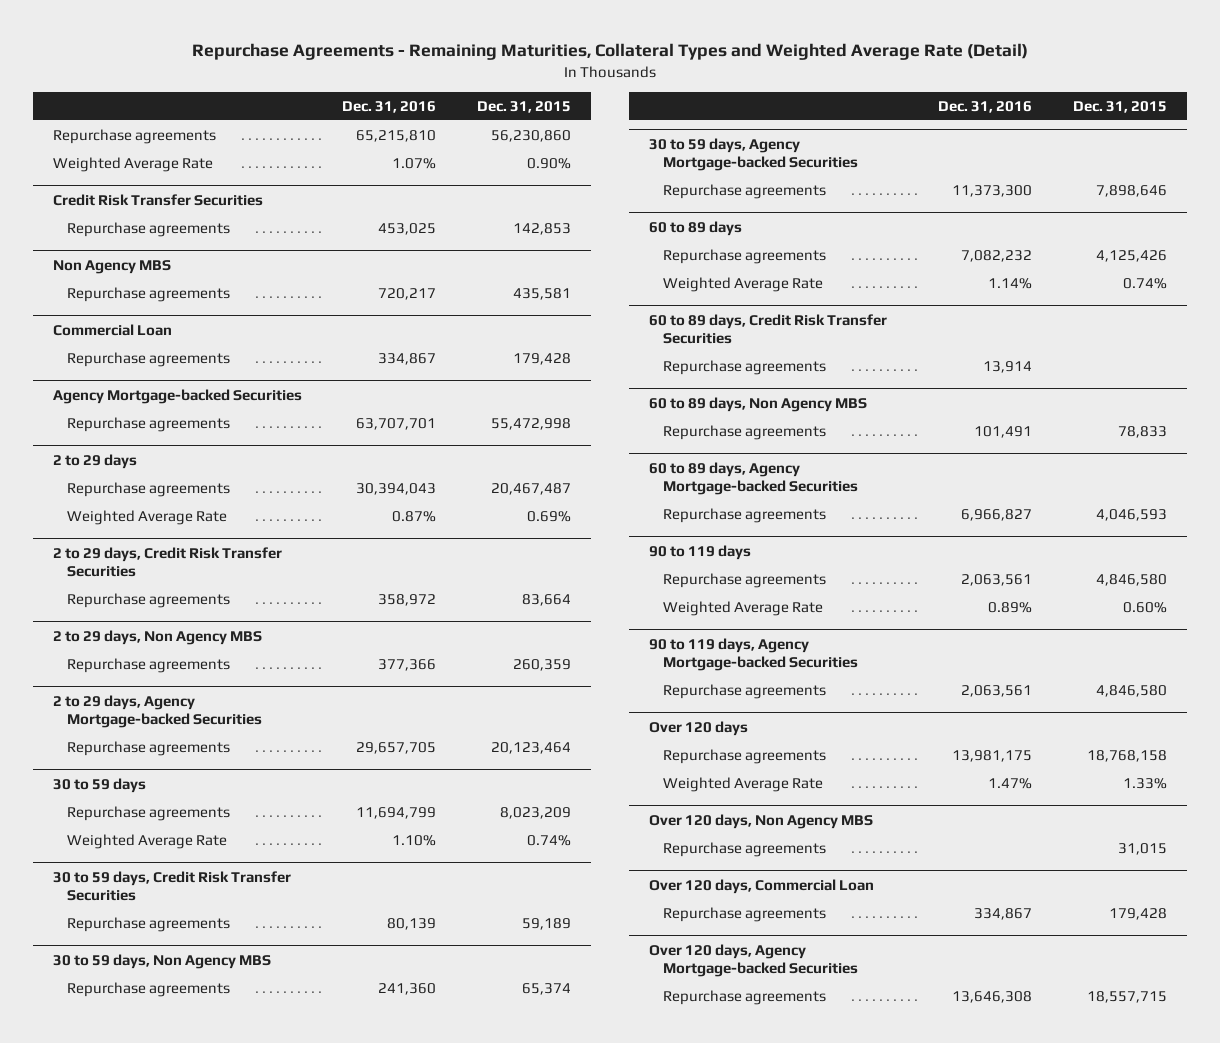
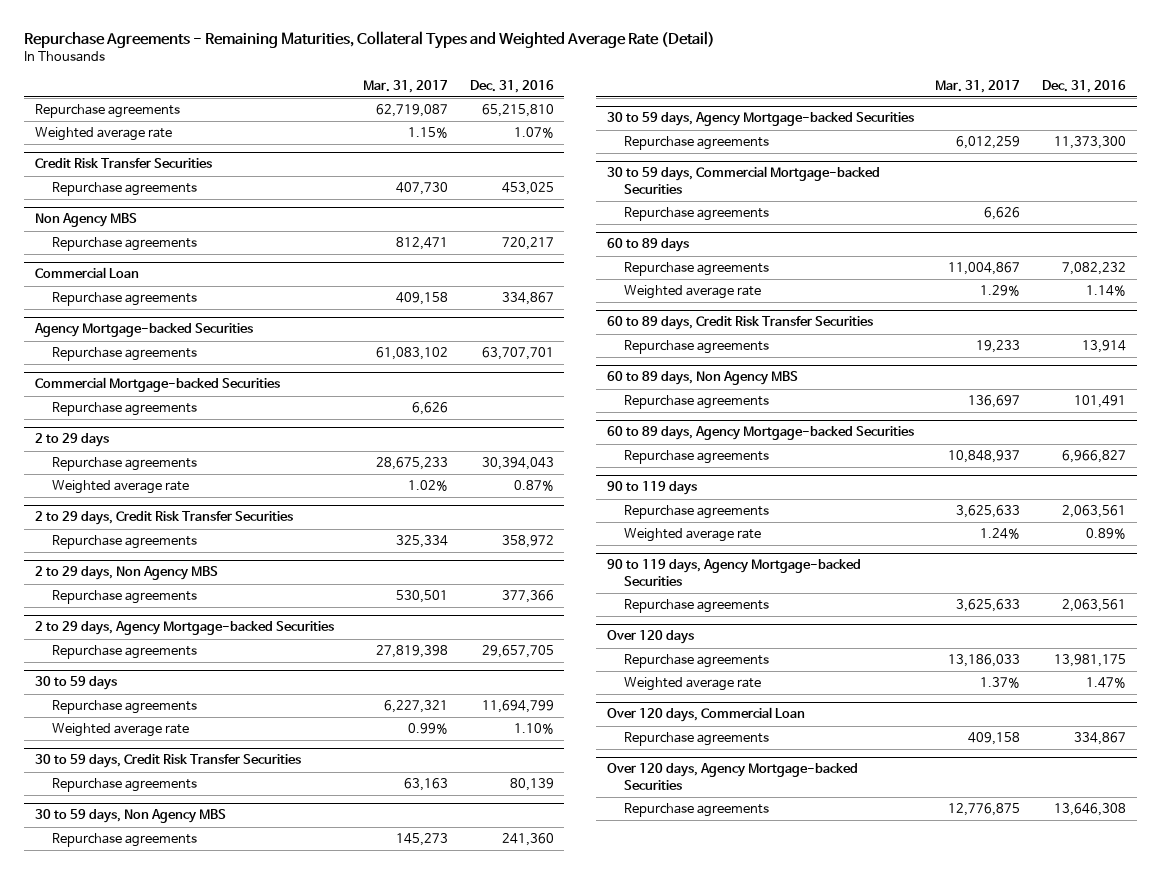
[476,100,571,113] Dec. 31, 2015 -> none
none -> [363,79,449,93] Mar. 31, 2017
[53,156,214,172] Weighted Average Rate -> [34,127,172,142] Weighted average rate
none -> [34,377,280,393] Commercial Mortgage-backed Securities
none -> [51,402,197,417] Repurchase agreements
[67,509,228,525] Weighted Average Rate -> [51,480,189,495] Weighted average rate
[67,833,228,849] Weighted Average Rate -> [51,723,189,738] Weighted average rate
none -> [606,166,880,194] 30 to 59 days, Commercial Mortgage-backed Securities
none -> [623,207,769,222] Repurchase agreements
[663,276,824,292] Weighted Average Rate -> [623,285,761,300] Weighted average rate
[663,600,824,616] Weighted Average Rate -> [623,528,761,543] Weighted average rate
[649,813,874,829] Over 120 days, Non Agency MBS -> none
[663,841,827,857] Repurchase agreements -> none
[663,776,824,792] Weighted Average Rate -> [623,677,761,692] Weighted average rate

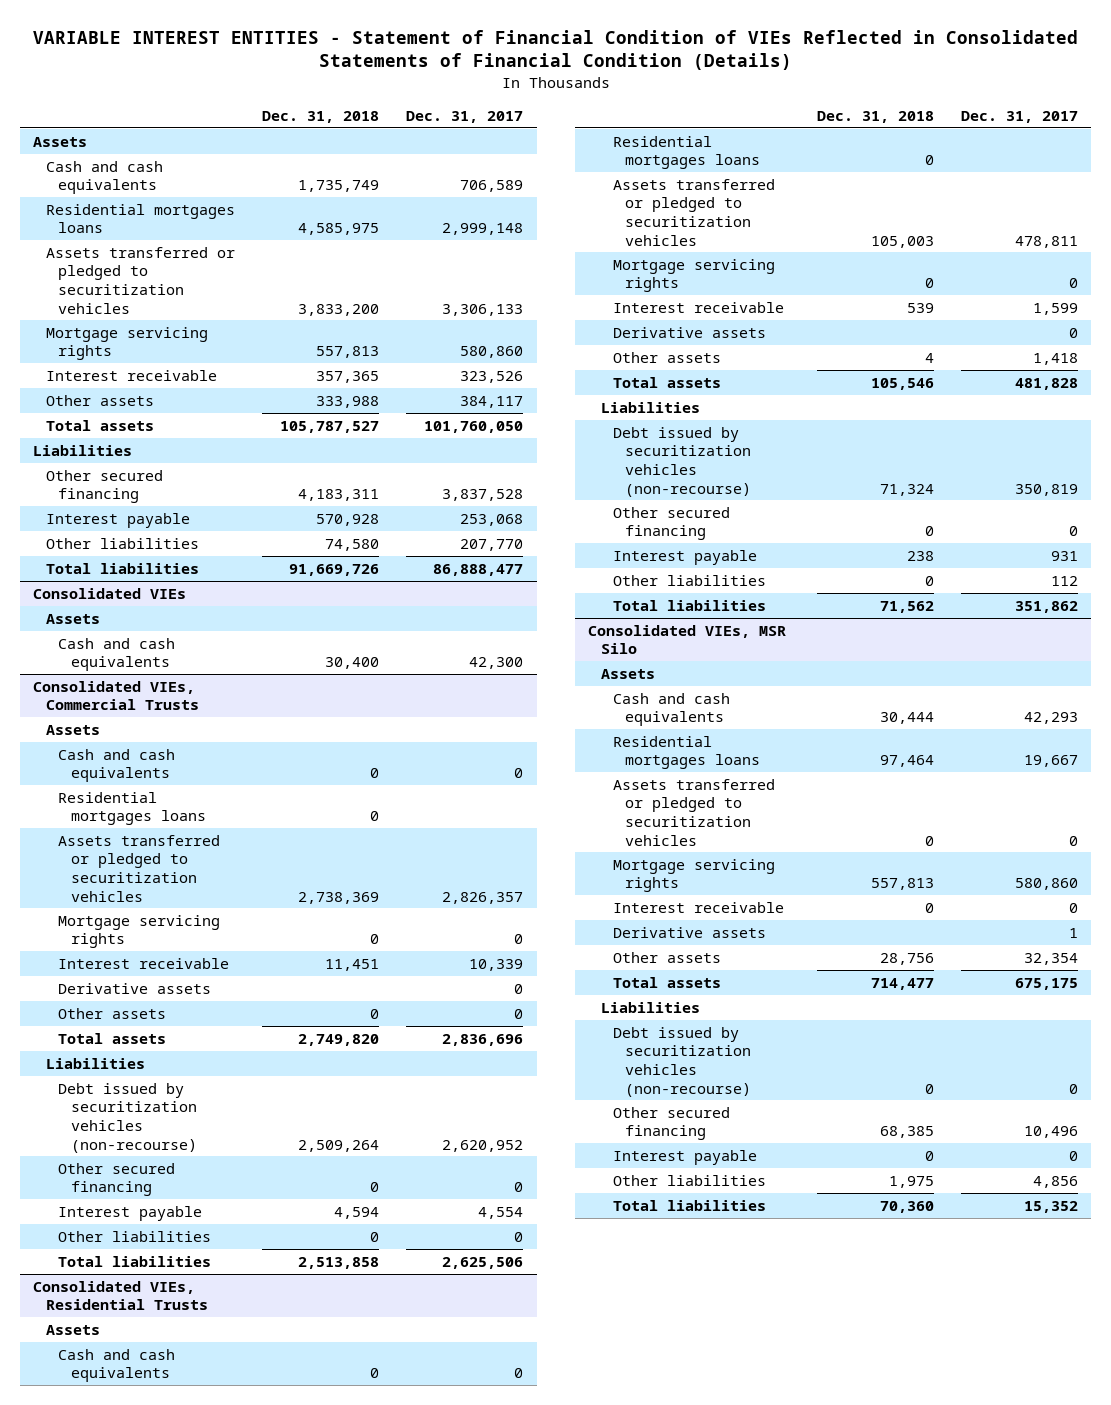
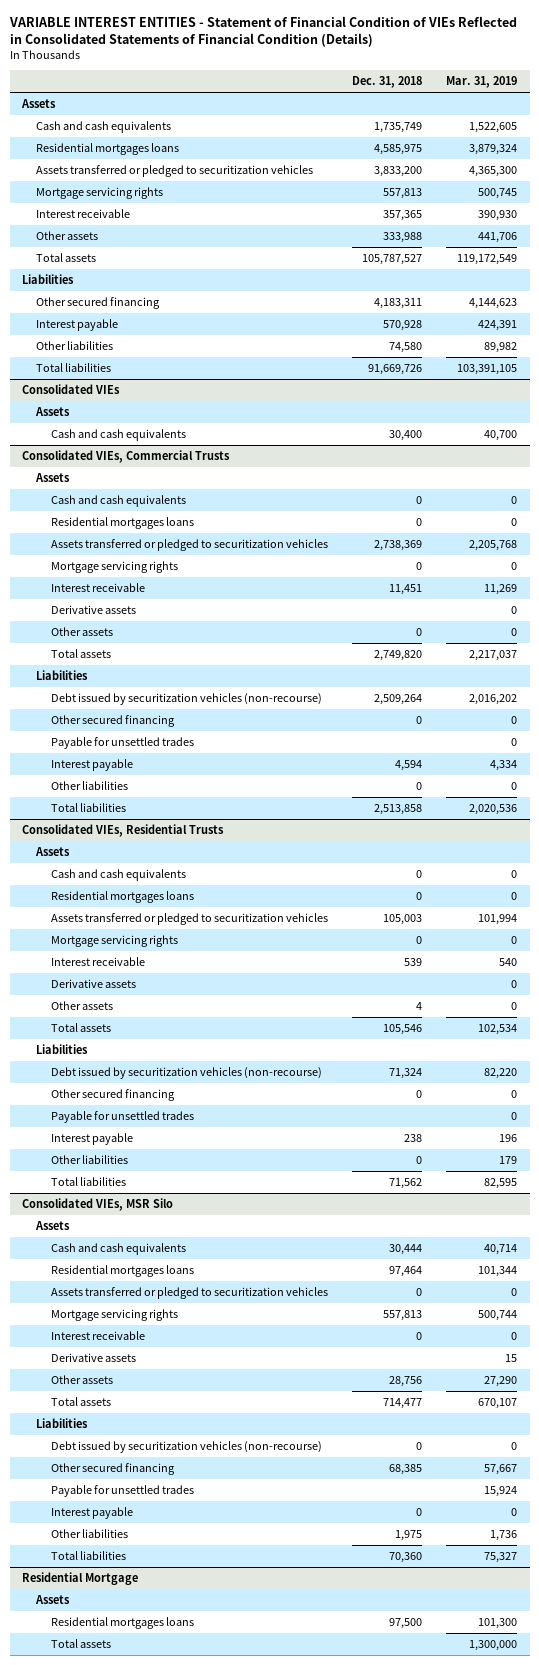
[406,110,524,123] Dec. 31, 2017 -> none
none -> [446,76,518,89] Mar. 31, 2019
none -> [50,736,194,749] Payable for unsettled trades
none -> [50,1110,194,1123] Payable for unsettled trades
none -> [50,1484,194,1497] Payable for unsettled trades
none -> [22,1571,139,1585] Residential Mortgage
none -> [35,1594,71,1604] Assets
none -> [50,1616,194,1629] Residential mortgages loans
none -> [50,1638,111,1648] Total assets

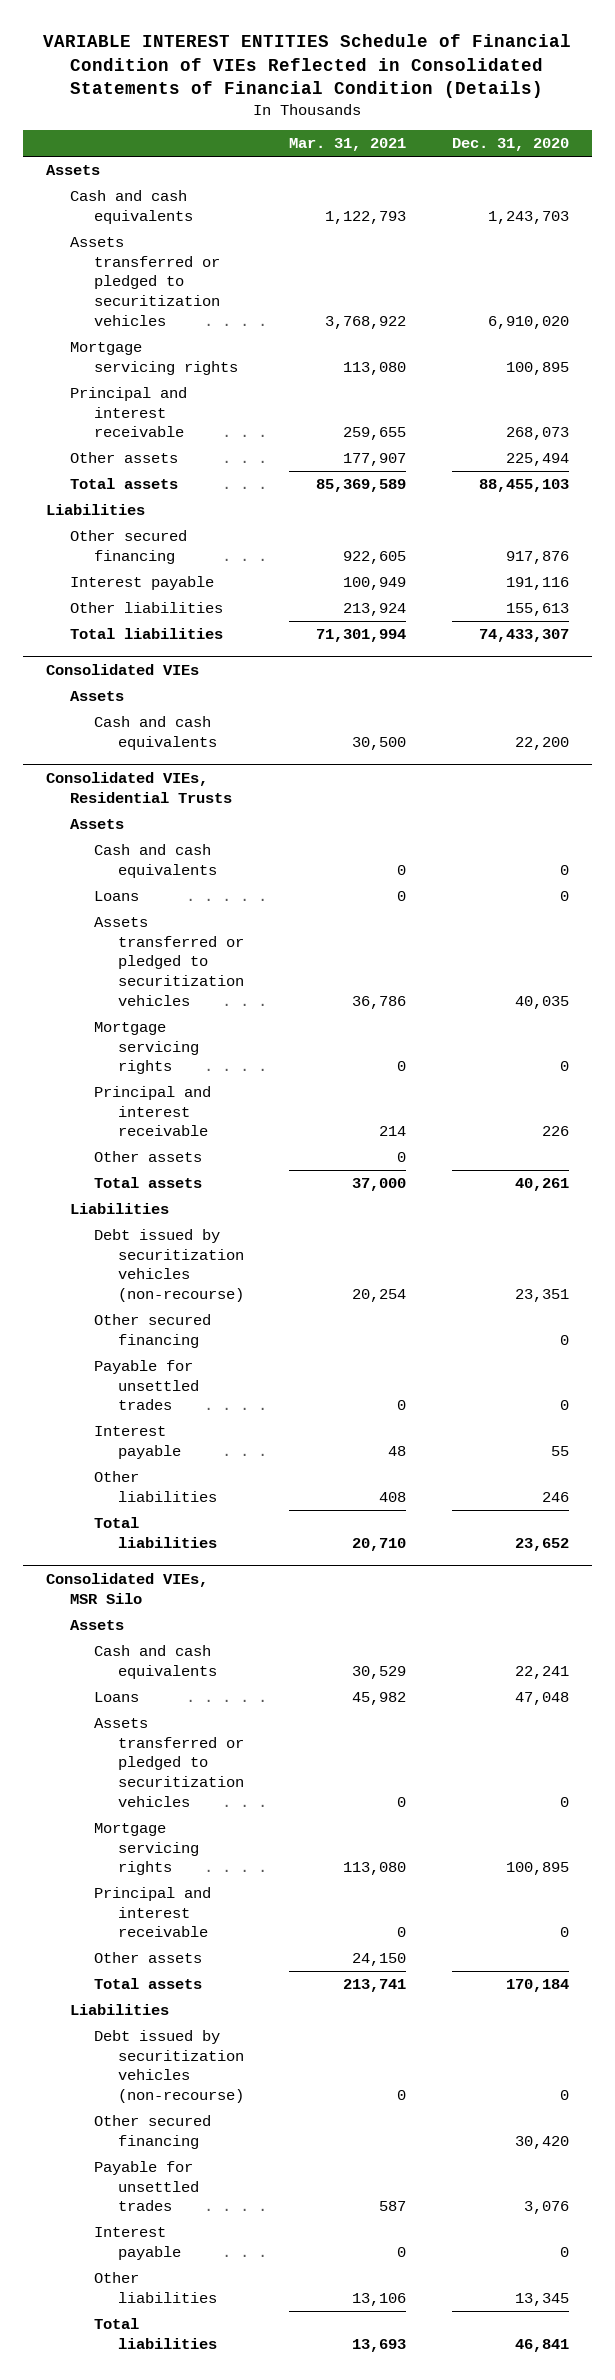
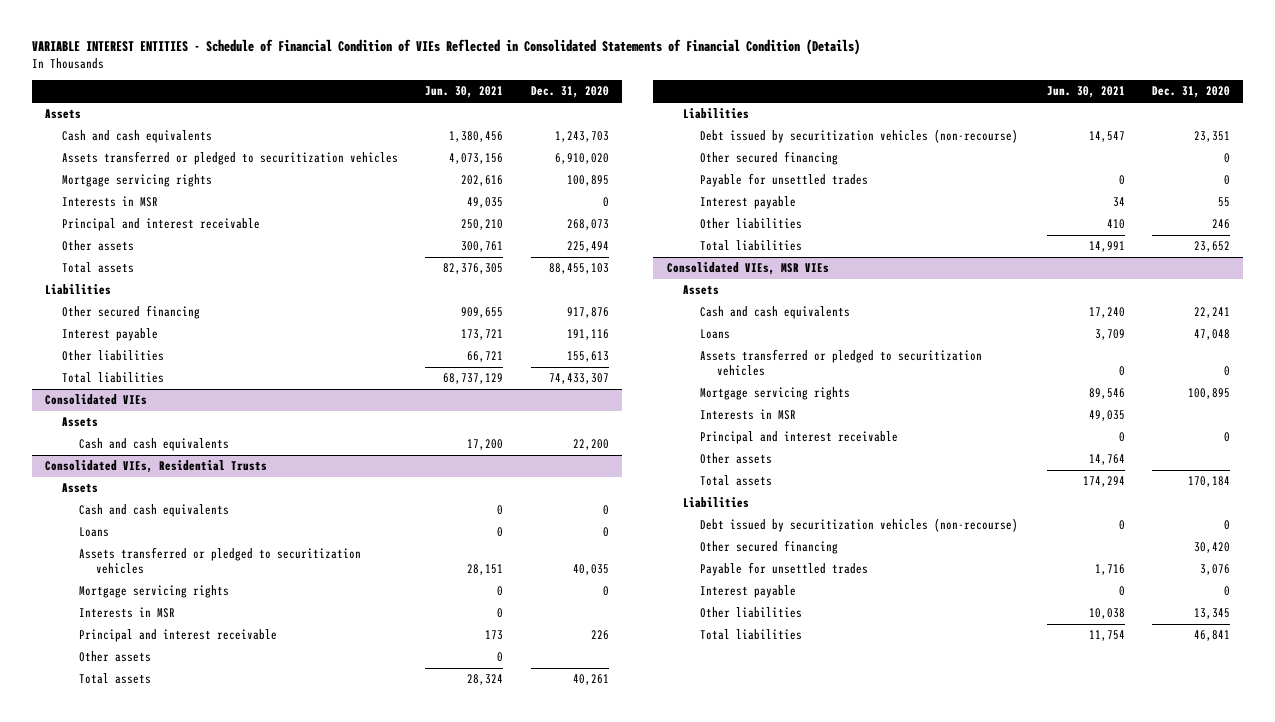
[43,33,572,99] VARIABLE INTEREST ENTITIES Schedule of Financial Condition of VIEs Reflected in Consolidated Statements of Financial Condition (Details) -> [31,39,860,56] VARIABLE INTEREST ENTITIES - Schedule of Financial Condition of VIEs Reflected in Consolidated Statements of Financial Condition (Details)
[289,138,407,152] Mar. 31, 2021 -> none
none -> [425,86,504,99] Jun. 30, 2021
none -> [62,196,159,208] Interests in MSR
none -> [78,607,175,619] Interests in MSR
[45,1572,208,1604] Consolidated VIEs, MSR Silo -> [666,262,829,276] Consolidated VIEs, MSR VIEs
none -> [700,409,797,421] Interests in MSR

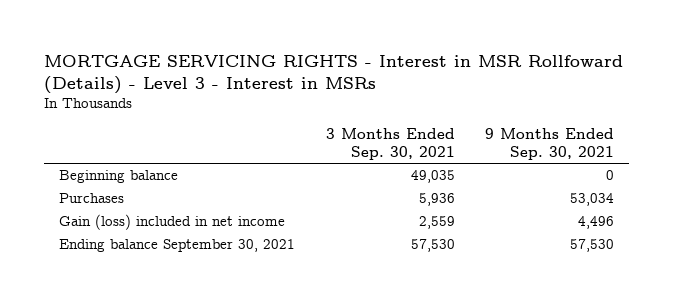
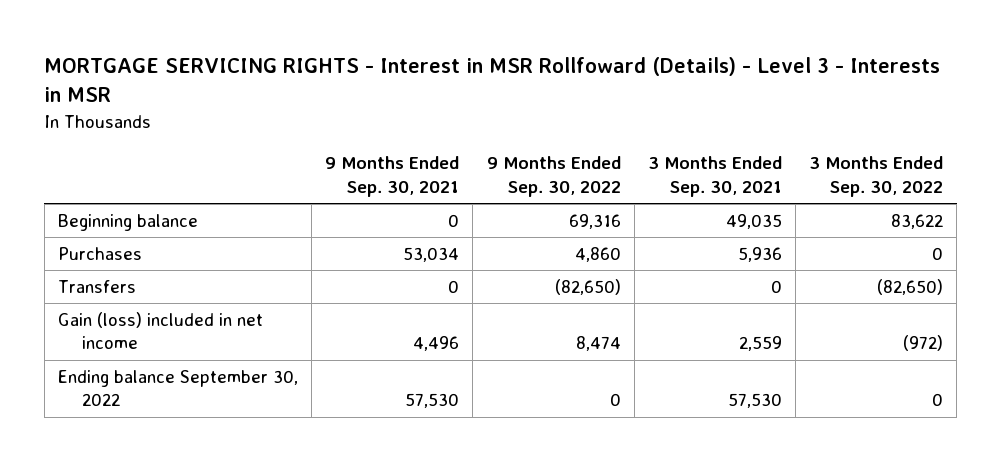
[44,54,624,94] MORTGAGE SERVICING RIGHTS - Interest in MSR Rollfoward (Details) - Level 3 - Interest in MSRs -> [44,57,941,103] MORTGAGE SERVICING RIGHTS - Interest in MSR Rollfoward (Details) - Level 3 - Interests in MSR
none -> [486,156,621,197] 9 Months Ended Sep. 30, 2022
none -> [809,156,944,197] 3 Months Ended Sep. 30, 2022
none -> [57,279,136,293] Transfers
[59,239,296,253] Ending balance September 30, 2021 -> [57,369,298,407] Ending balance September 30, 2022

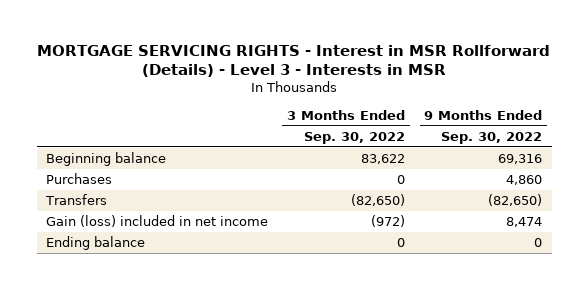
[44,57,941,103] MORTGAGE SERVICING RIGHTS - Interest in MSR Rollfoward (Details) - Level 3 - Interests in MSR -> [37,45,551,78] MORTGAGE SERVICING RIGHTS - Interest in MSR Rollforward (Details) - Level 3 - Interests in MSR
[325,156,460,197] 9 Months Ended Sep. 30, 2021 -> none
[647,156,782,197] 3 Months Ended Sep. 30, 2021 -> none
[57,369,298,407] Ending balance September 30, 2022 -> [46,236,146,251] Ending balance

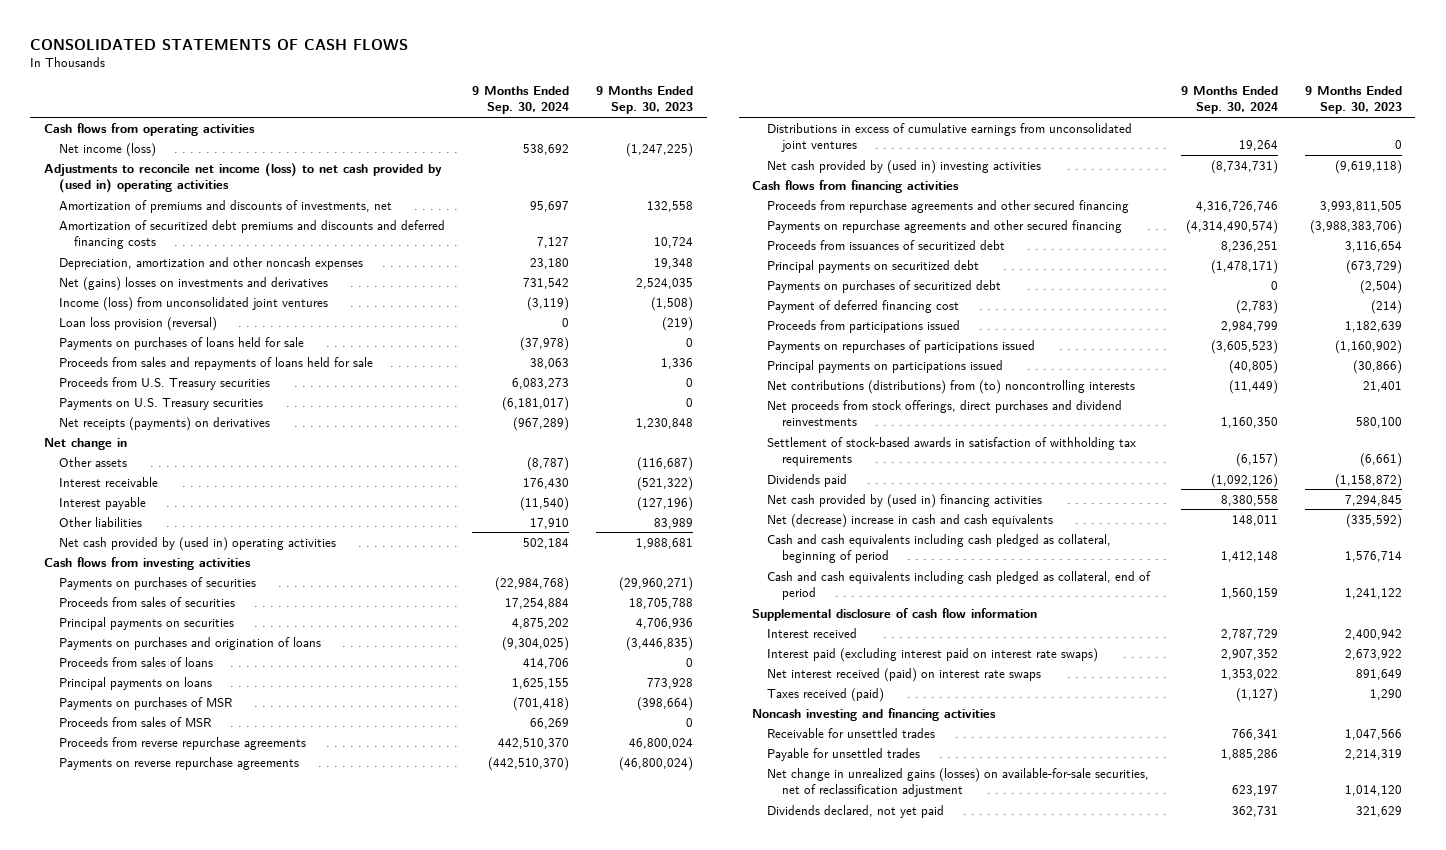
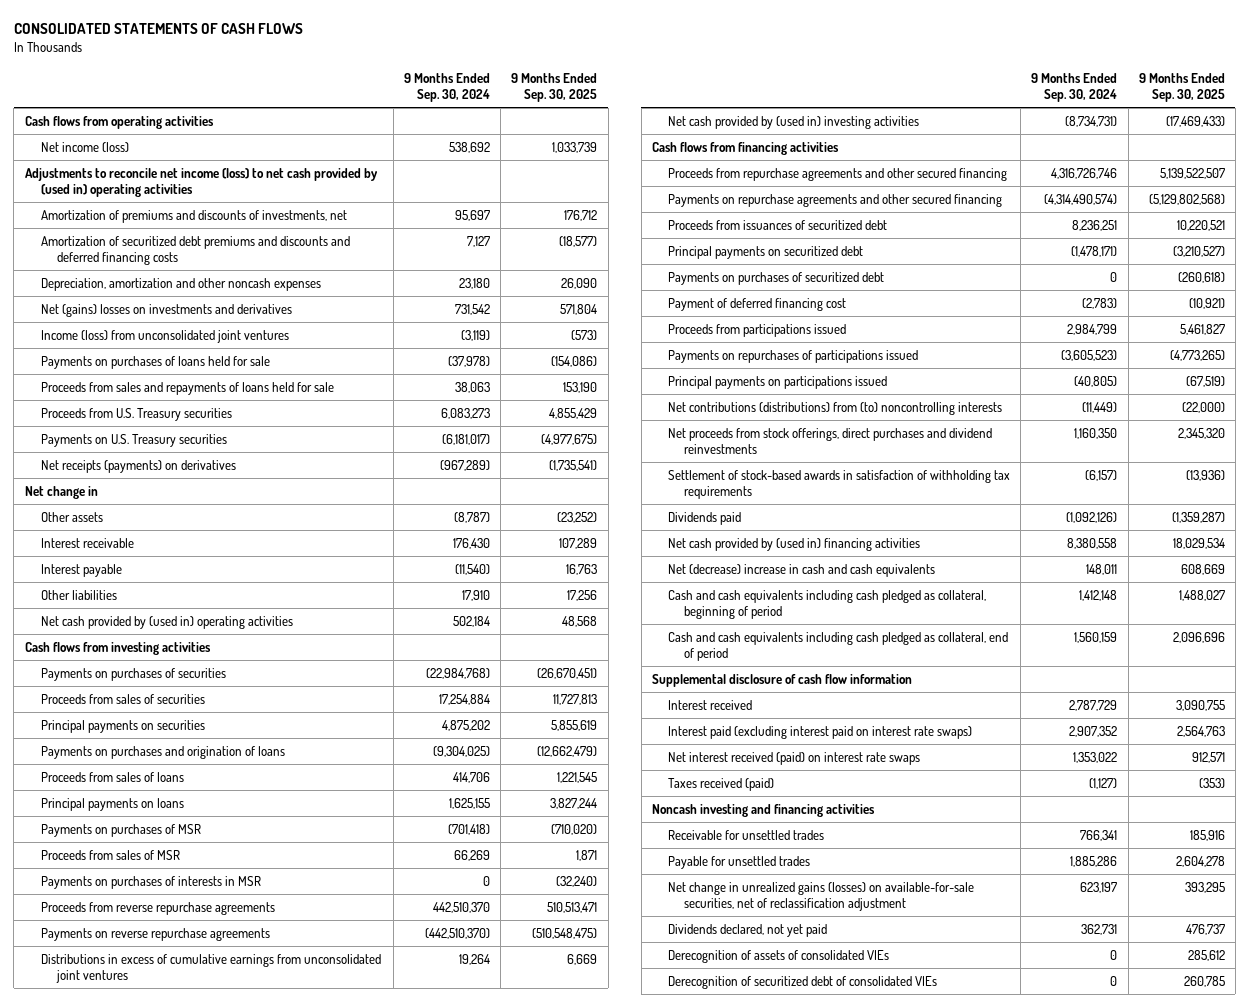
[596,85,694,115] 9 Months Ended Sep. 30, 2023 -> none
none -> [511,73,598,103] 9 Months Ended Sep. 30, 2025
[58,316,217,331] Loan loss provision (reversal) -> none
none -> [40,875,261,889] Payments on purchases of interests in MSR
none -> [668,949,890,963] Derecognition of assets of consolidated VIEs
none -> [668,975,938,989] Derecognition of securitized debt of consolidated VIEs

